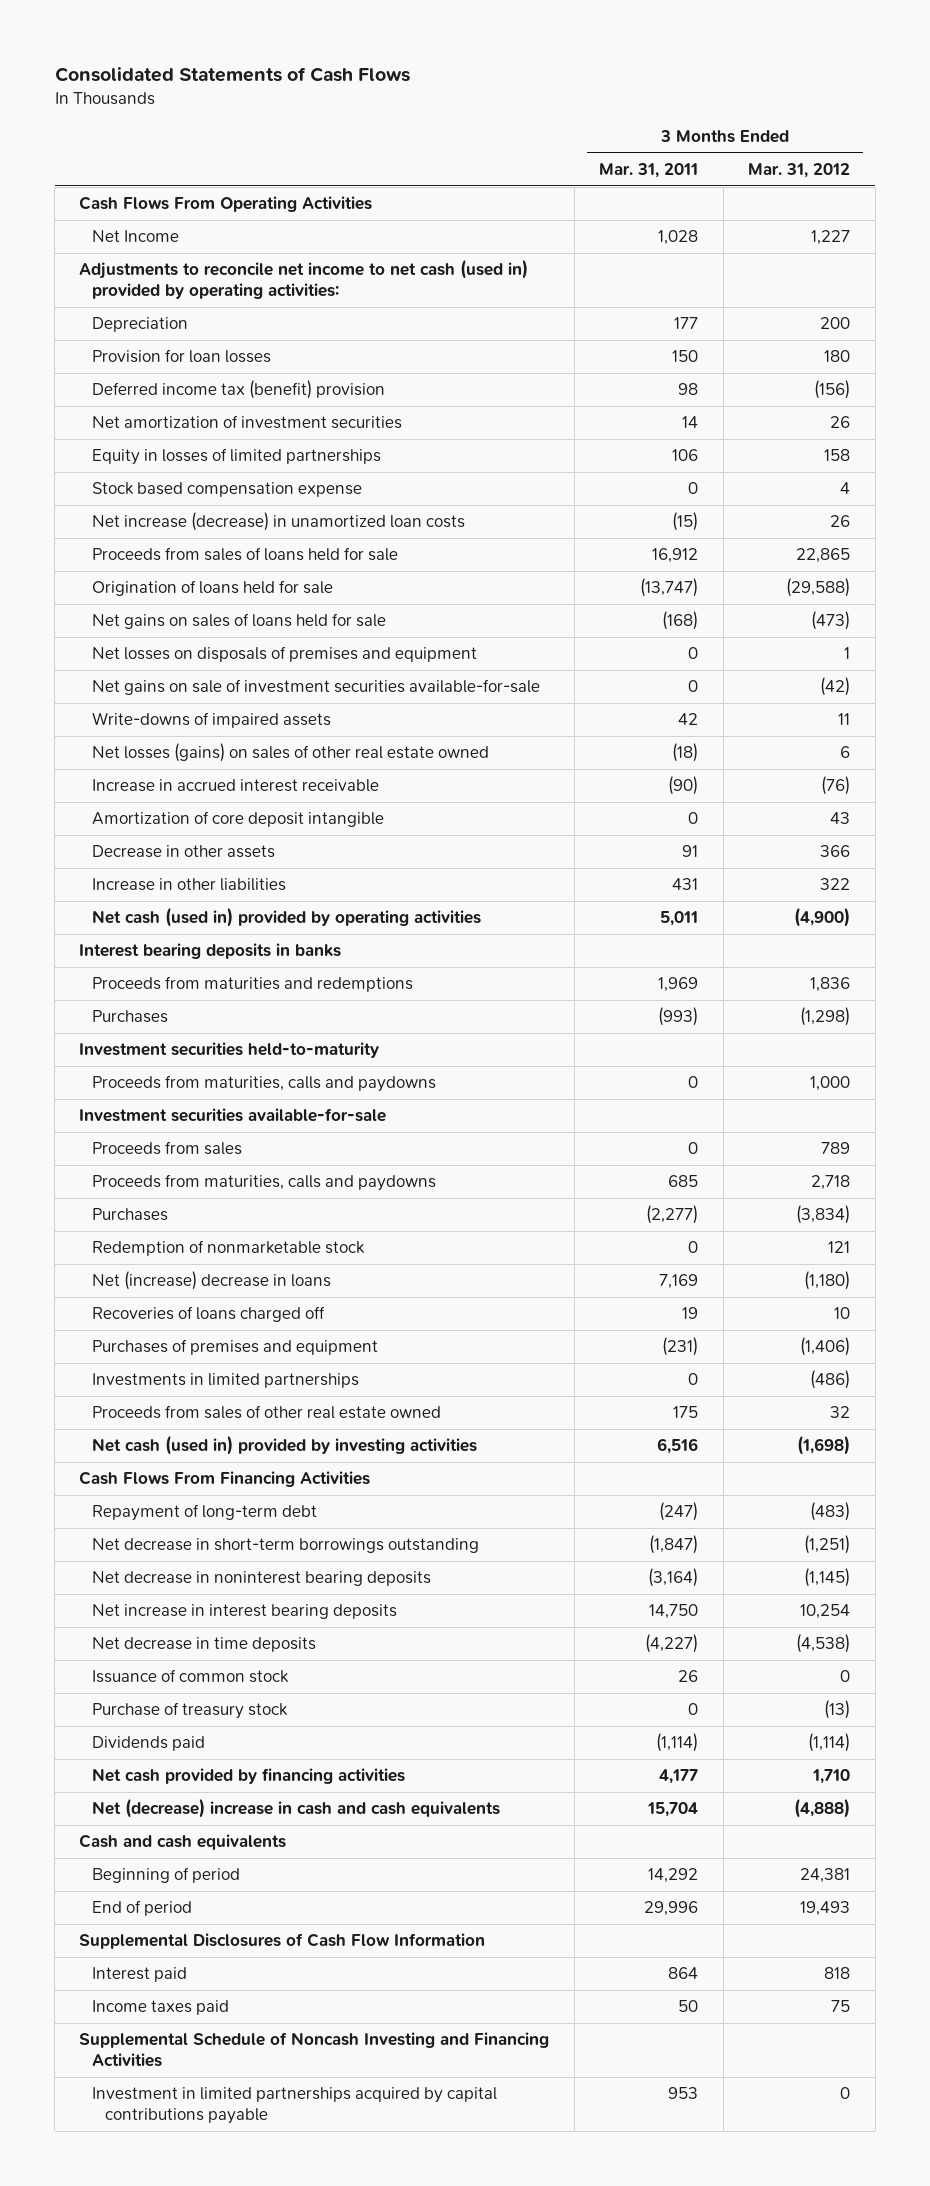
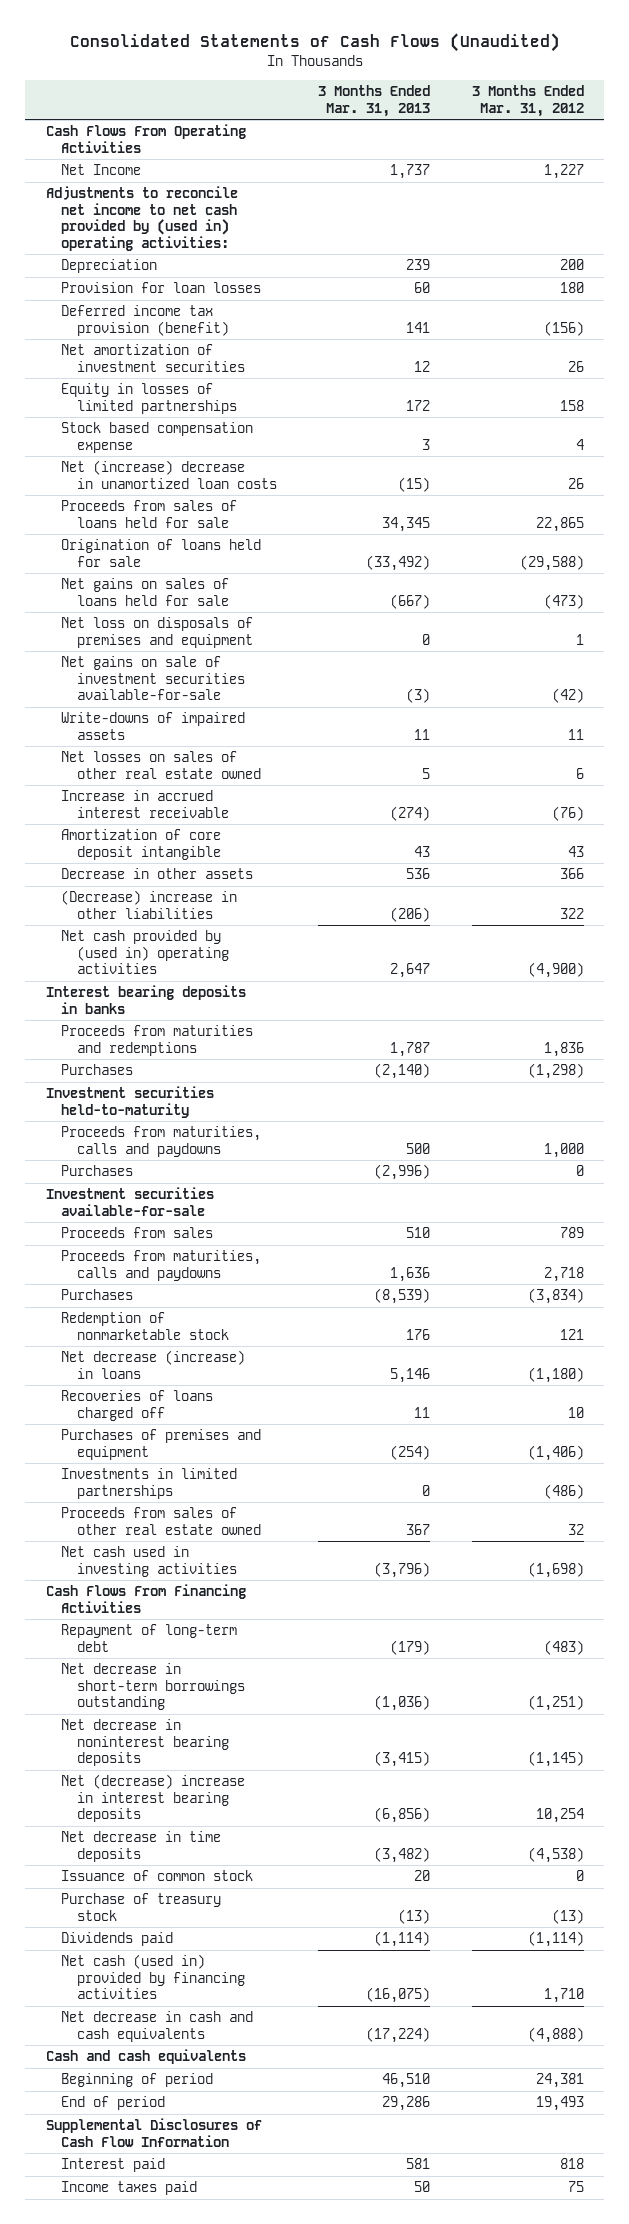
[54,66,410,82] Consolidated Statements of Cash Flows -> [69,32,560,52] Consolidated Statements of Cash Flows (Unaudited)
[599,163,699,179] Mar. 31, 2011 -> none
none -> [318,85,431,117] 3 Months Ended Mar. 31, 2013
[79,259,529,300] Adjustments to reconcile net income to net cash (used in) provided by operating activities: -> [45,186,238,251] Adjustments to reconcile net income to net cash provided by (used in) operating activities:
[92,380,386,400] Deferred income tax (benefit) provision -> [61,305,230,336] Deferred income tax provision (benefit)
[92,512,466,532] Net increase (decrease) in unamortized loan costs -> [61,460,278,489] Net (increase) decrease in unamortized loan costs
[92,646,478,663] Net losses on disposals of premises and equipment -> [61,617,254,648] Net loss on disposals of premises and equipment
[92,743,490,763] Net losses (gains) on sales of other real estate owned -> [61,751,262,779] Net losses on sales of other real estate owned
[92,878,287,892] Increase in other liabilities -> [61,890,238,919] (Decrease) increase in other liabilities
[92,907,482,928] Net cash (used in) provided by operating activities -> [61,930,230,975] Net cash provided by (used in) operating activities
none -> [61,1165,134,1177] Purchases
[92,1271,332,1291] Net (increase) decrease in loans -> [61,1350,246,1379] Net decrease (increase) in loans
[92,1435,478,1456] Net cash (used in) provided by investing activities -> [61,1546,238,1577] Net cash used in investing activities
[92,1604,398,1620] Net increase in interest bearing deposits -> [61,1774,246,1823] Net (decrease) increase in interest bearing deposits
[92,1768,406,1785] Net cash provided by financing activities -> [61,1954,246,2000] Net cash (used in) provided by financing activities
[92,1798,501,1819] Net (decrease) increase in cash and cash equivalents -> [61,2011,254,2042] Net decrease in cash and cash equivalents
[79,2032,550,2068] Supplemental Schedule of Noncash Investing and Financing Activities -> none
[92,2087,498,2125] Investment in limited partnerships acquired by capital contributions payable -> none

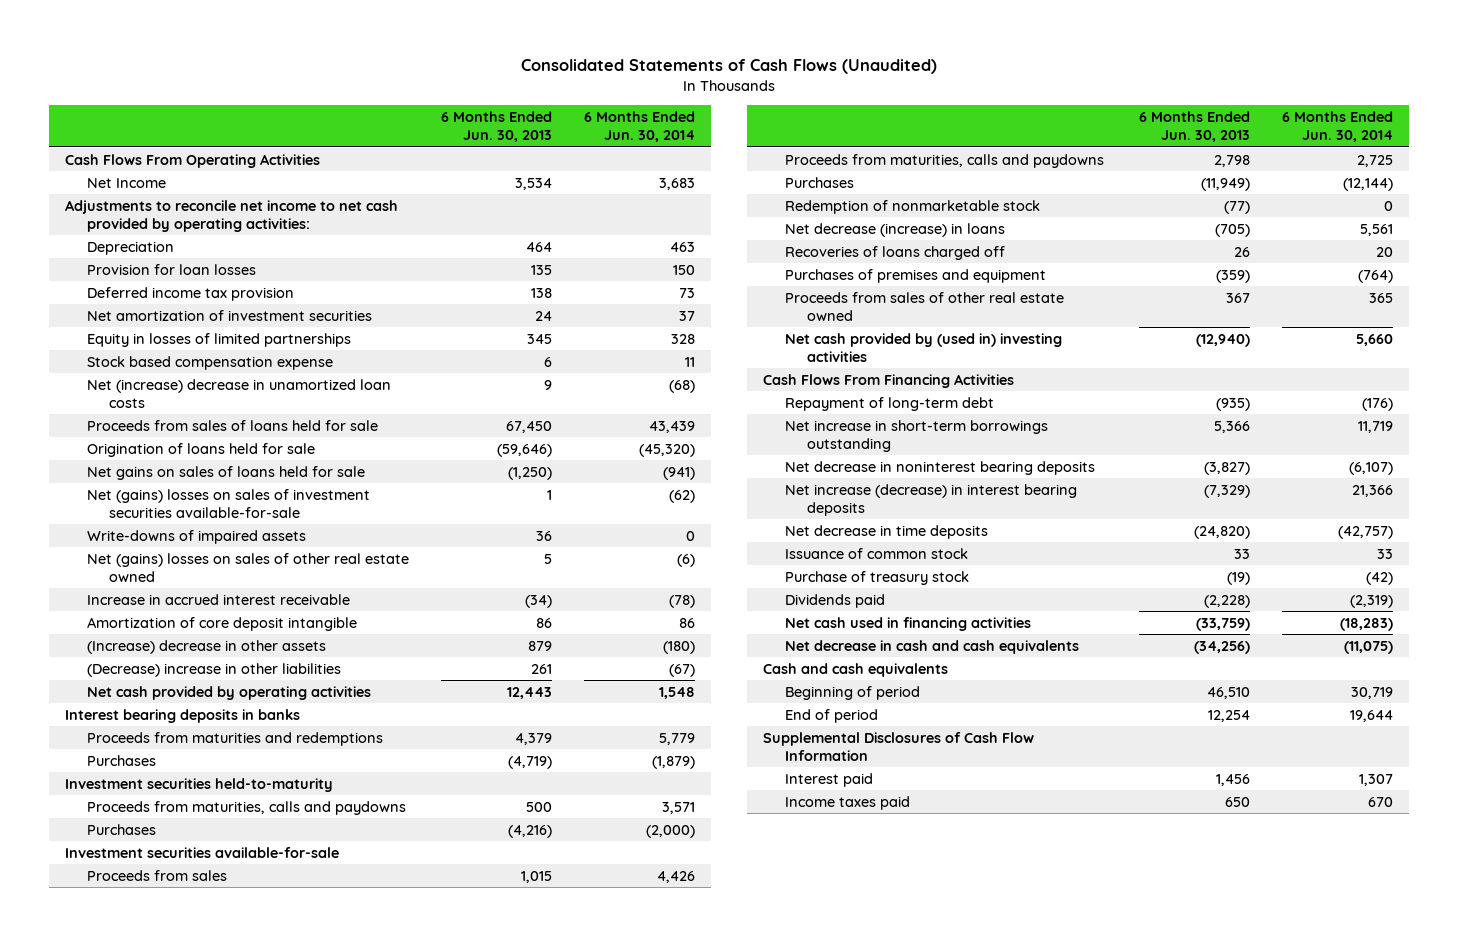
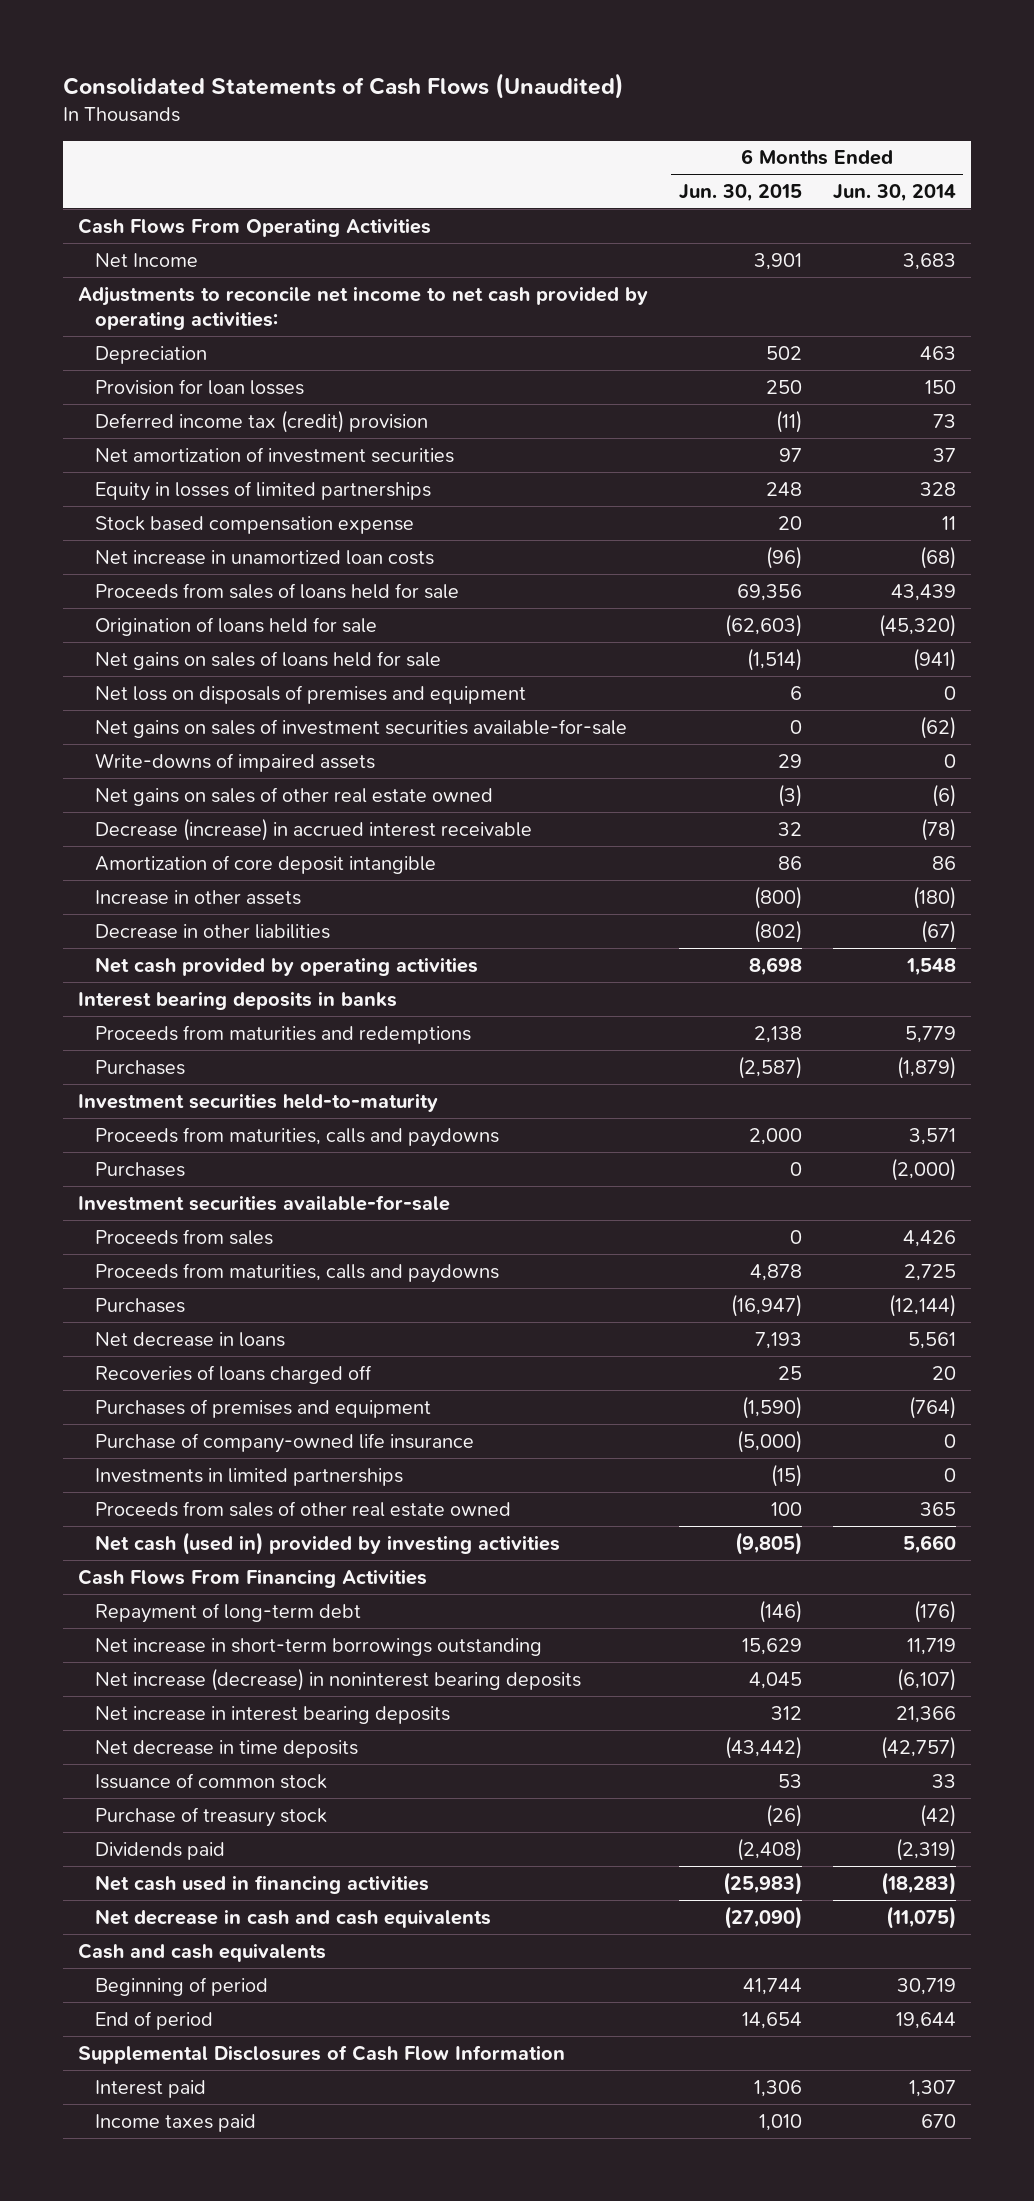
[440,111,552,143] 6 Months Ended Jun. 30, 2013 -> none
none -> [678,183,802,202] Jun. 30, 2015
[86,286,294,301] Deferred income tax provision -> [94,409,428,433] Deferred income tax (credit) provision
[86,378,391,409] Net (increase) decrease in unamortized loan costs -> [94,549,434,565] Net increase in unamortized loan costs
none -> [94,684,526,704] Net loss on disposals of premises and equipment
[86,488,370,519] Net (gains) losses on sales of investment securities available-for-sale -> [94,718,627,738] Net gains on sales of investment securities available-for-sale
[86,552,409,583] Net (gains) losses on sales of other real estate owned -> [94,786,493,806] Net gains on sales of other real estate owned
[86,593,350,605] Increase in accrued interest receivable -> [94,817,532,841] Decrease (increase) in accrued interest receivable
[86,639,326,654] (Increase) decrease in other assets -> [94,889,301,905] Increase in other assets
[86,662,341,677] (Decrease) increase in other liabilities -> [94,923,330,939] Decrease in other liabilities
[785,199,1041,214] Redemption of nonmarketable stock -> none
[785,222,1006,237] Net decrease (increase) in loans -> [94,1331,285,1347] Net decrease in loans
none -> [94,1432,474,1453] Purchase of company-owned life insurance
none -> [94,1467,403,1486] Investments in limited partnerships
[785,332,1063,363] Net cash provided by (used in) investing activities -> [94,1531,560,1555] Net cash (used in) provided by investing activities
[785,460,1096,475] Net decrease in noninterest bearing deposits -> [94,1667,581,1691] Net increase (decrease) in noninterest bearing deposits
[785,483,1078,517] Net increase (decrease) in interest bearing deposits -> [94,1705,450,1724] Net increase in interest bearing deposits

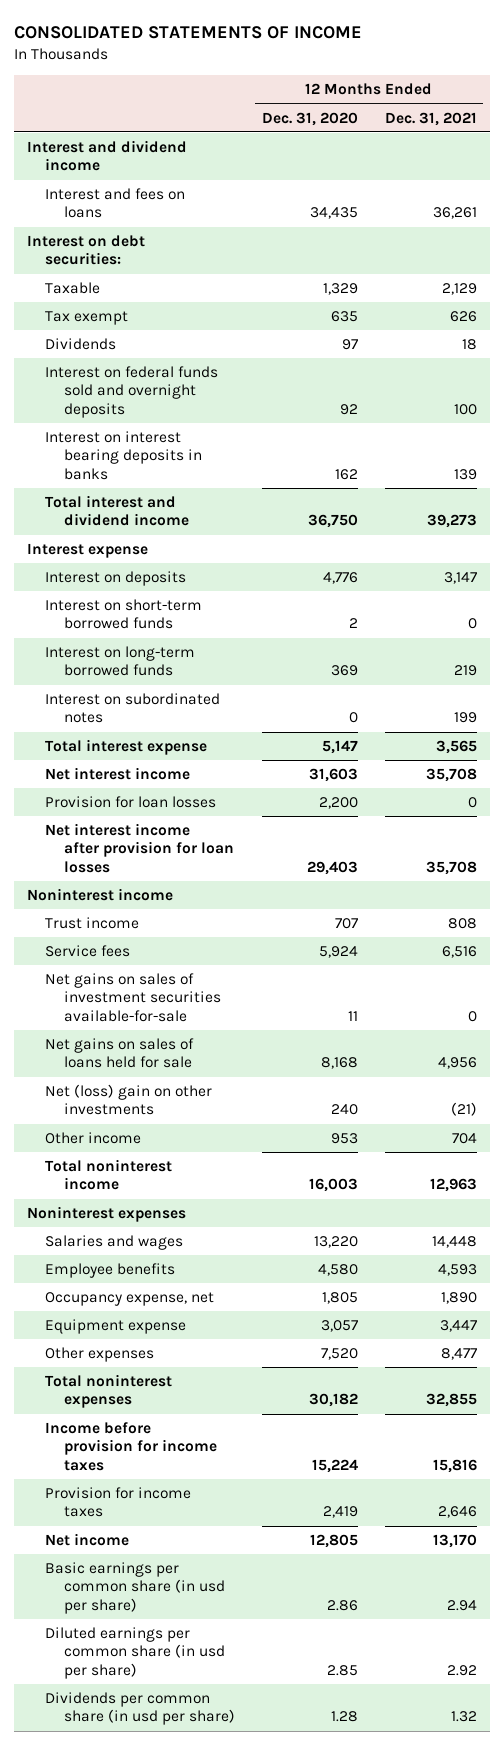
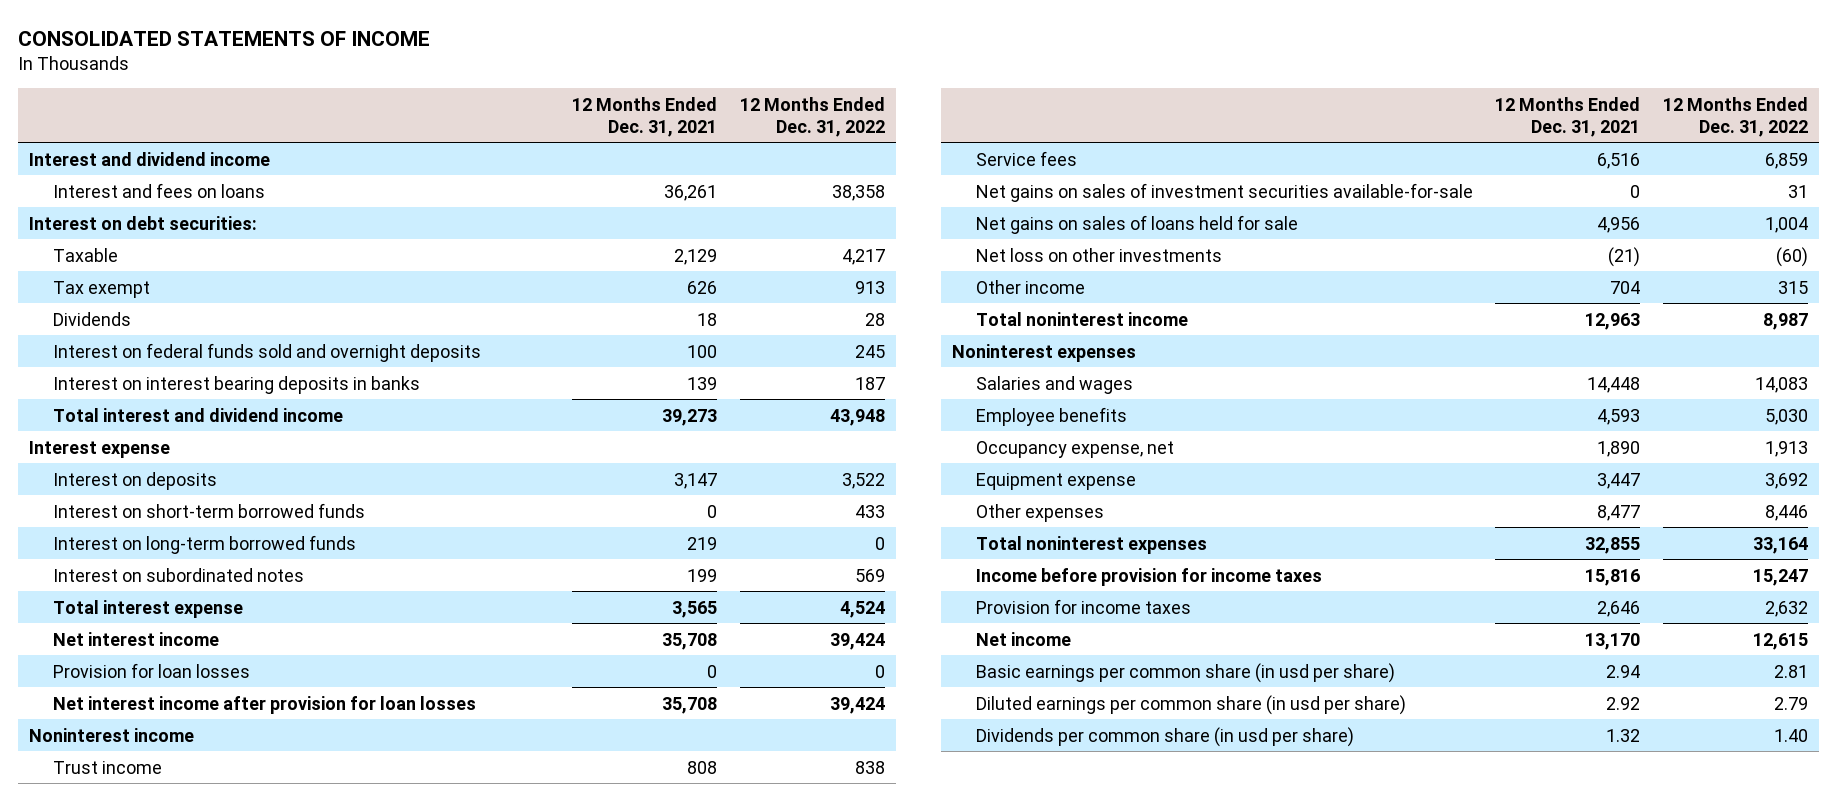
[261,111,358,126] Dec. 31, 2020 -> none
none -> [739,96,885,137] 12 Months Ended Dec. 31, 2022
[45,1084,213,1116] Net (loss) gain on other investments -> [975,247,1222,262] Net loss on other investments

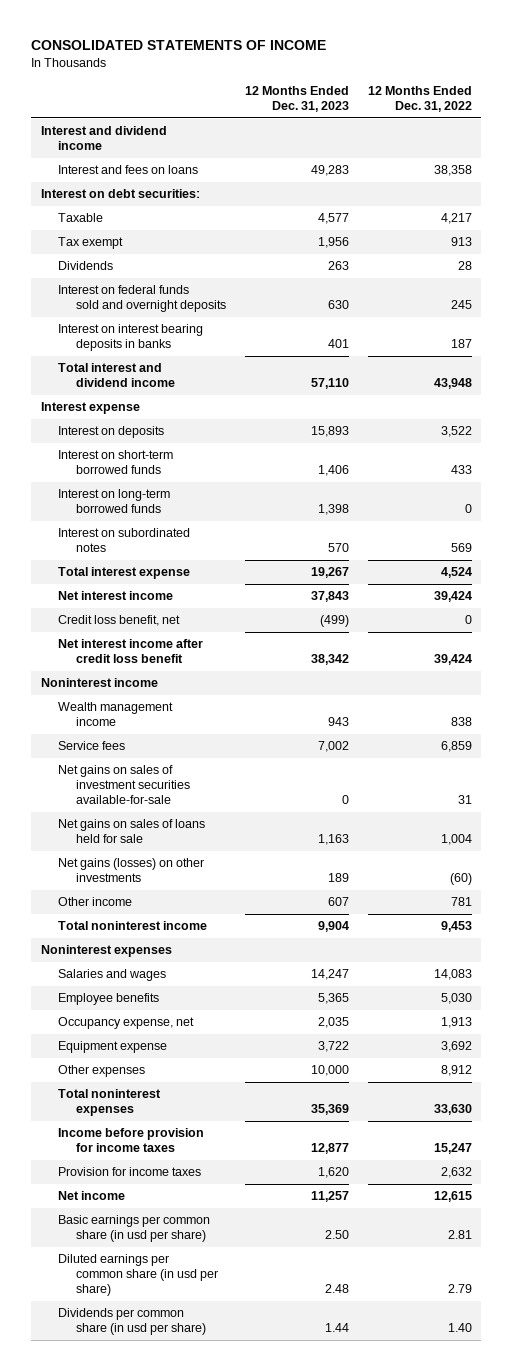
[572,96,718,137] 12 Months Ended Dec. 31, 2021 -> none
none -> [244,86,349,113] 12 Months Ended Dec. 31, 2023
[52,662,250,678] Provision for loan losses -> [58,615,181,627] Credit loss benefit, net
[52,695,476,714] Net interest income after provision for loan losses -> [58,639,204,664] Net interest income after credit loss benefit
[52,760,162,774] Trust income -> [58,702,174,727] Wealth management income
[975,247,1222,262] Net loss on other investments -> [58,858,205,883] Net gains (losses) on other investments
[1777,280,1808,294] 315 -> [450,897,472,907] 781
[1762,312,1808,330] 8,987 -> [440,921,472,933] 9,453
[1764,504,1808,521] 8,446 -> [440,1065,472,1077] 8,912
[1752,536,1808,554] 33,164 -> [433,1104,472,1116] 33,630

